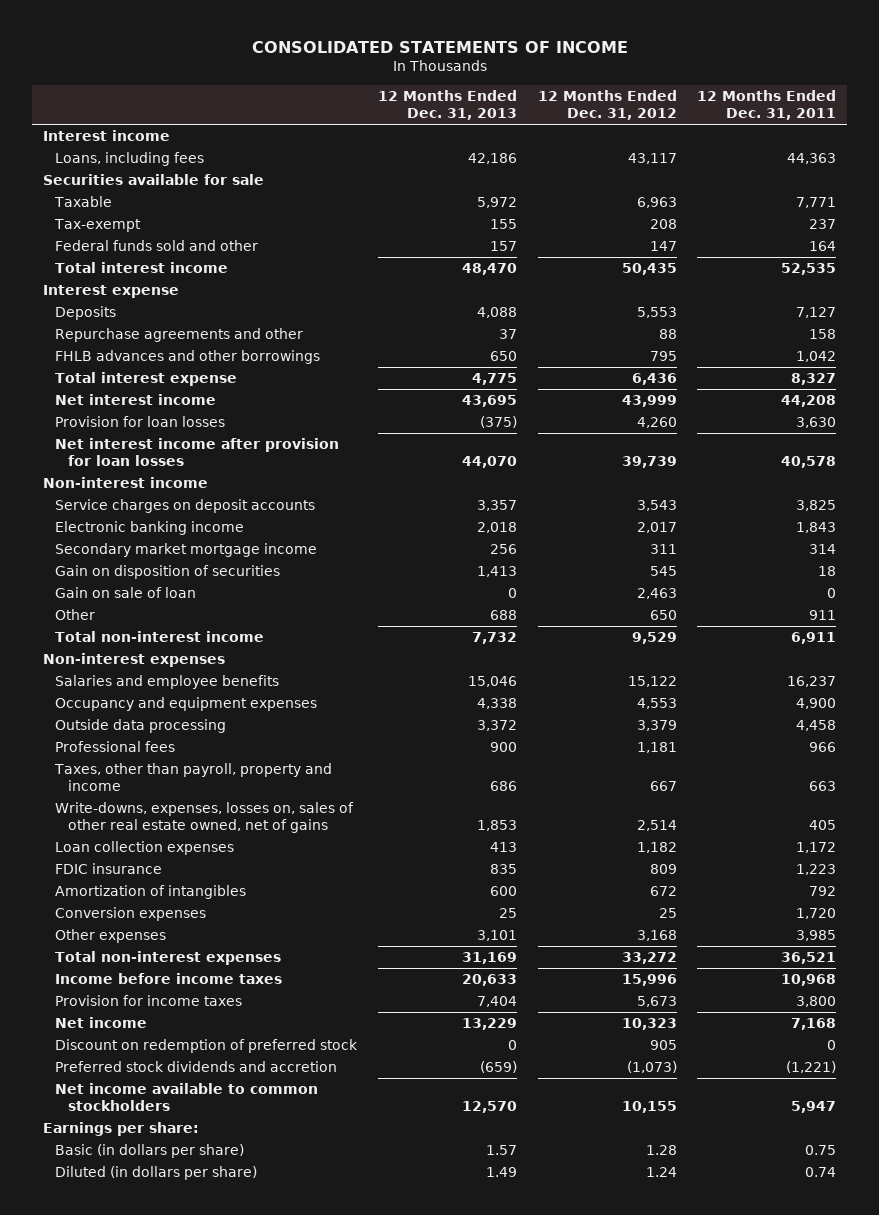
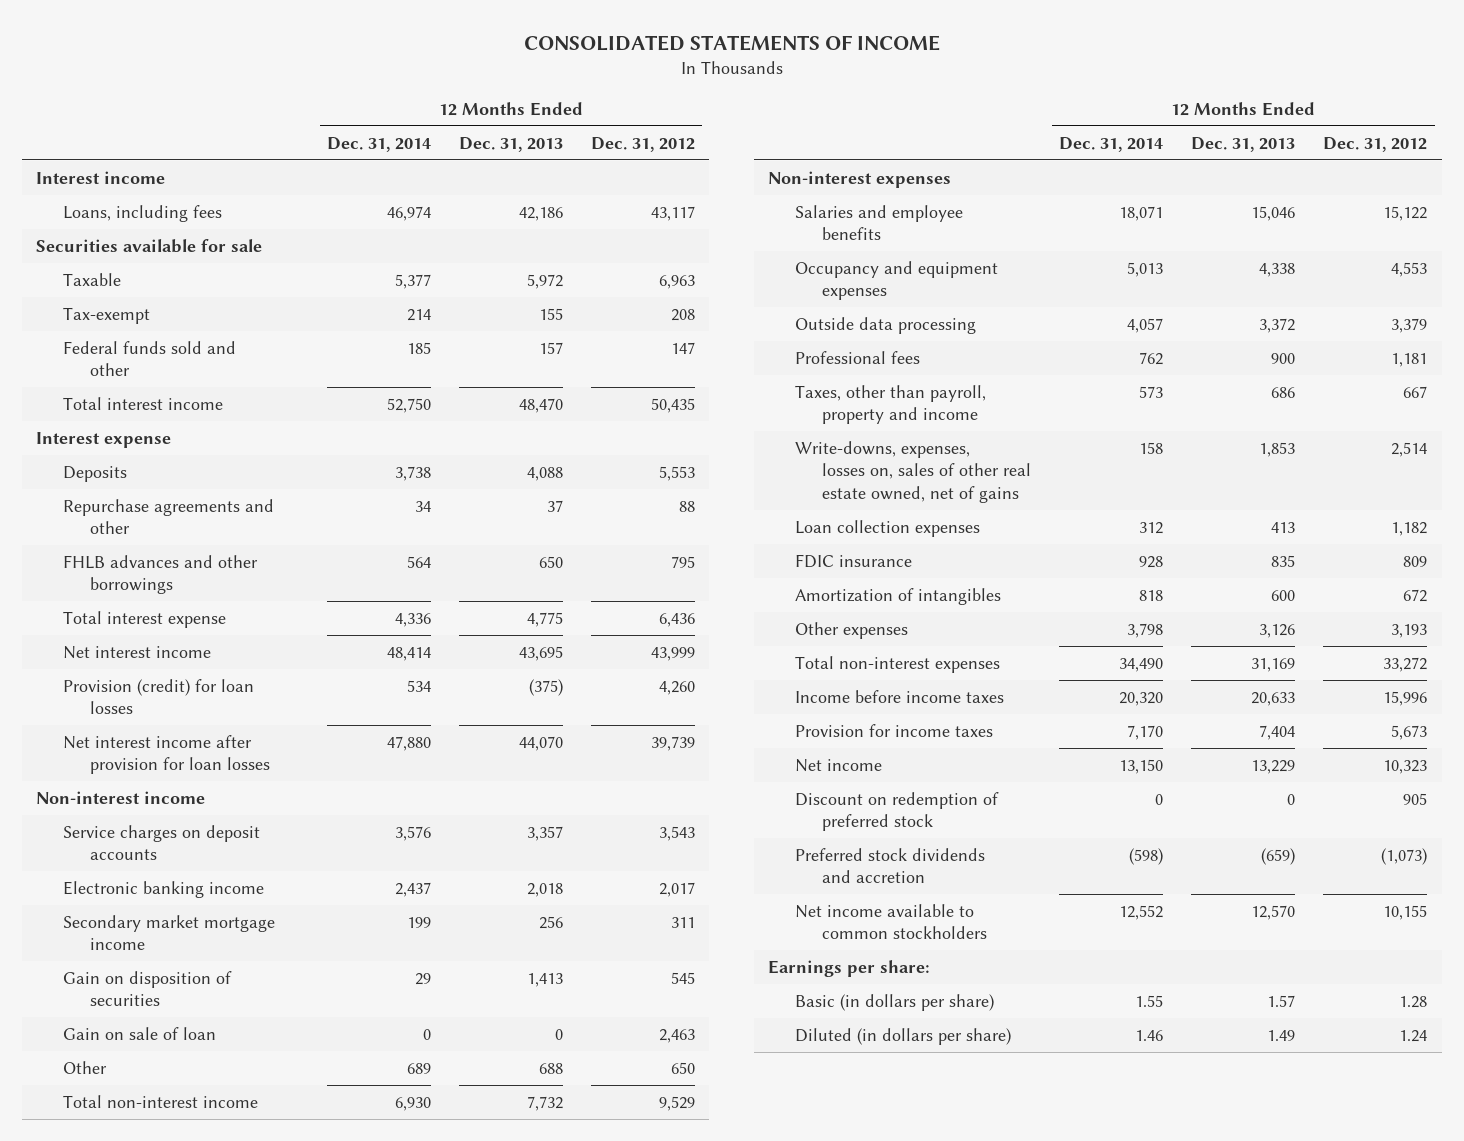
[697,90,837,120] 12 Months Ended Dec. 31, 2011 -> none
none -> [326,136,431,152] Dec. 31, 2014
[55,416,226,428] Provision for loan losses -> [63,678,255,715] Provision (credit) for loan losses
[55,907,207,922] Conversion expenses -> none
[476,930,517,942] 3,101 -> [1259,623,1296,638] 3,126
[636,930,677,942] 3,168 -> [1391,623,1428,638] 3,193

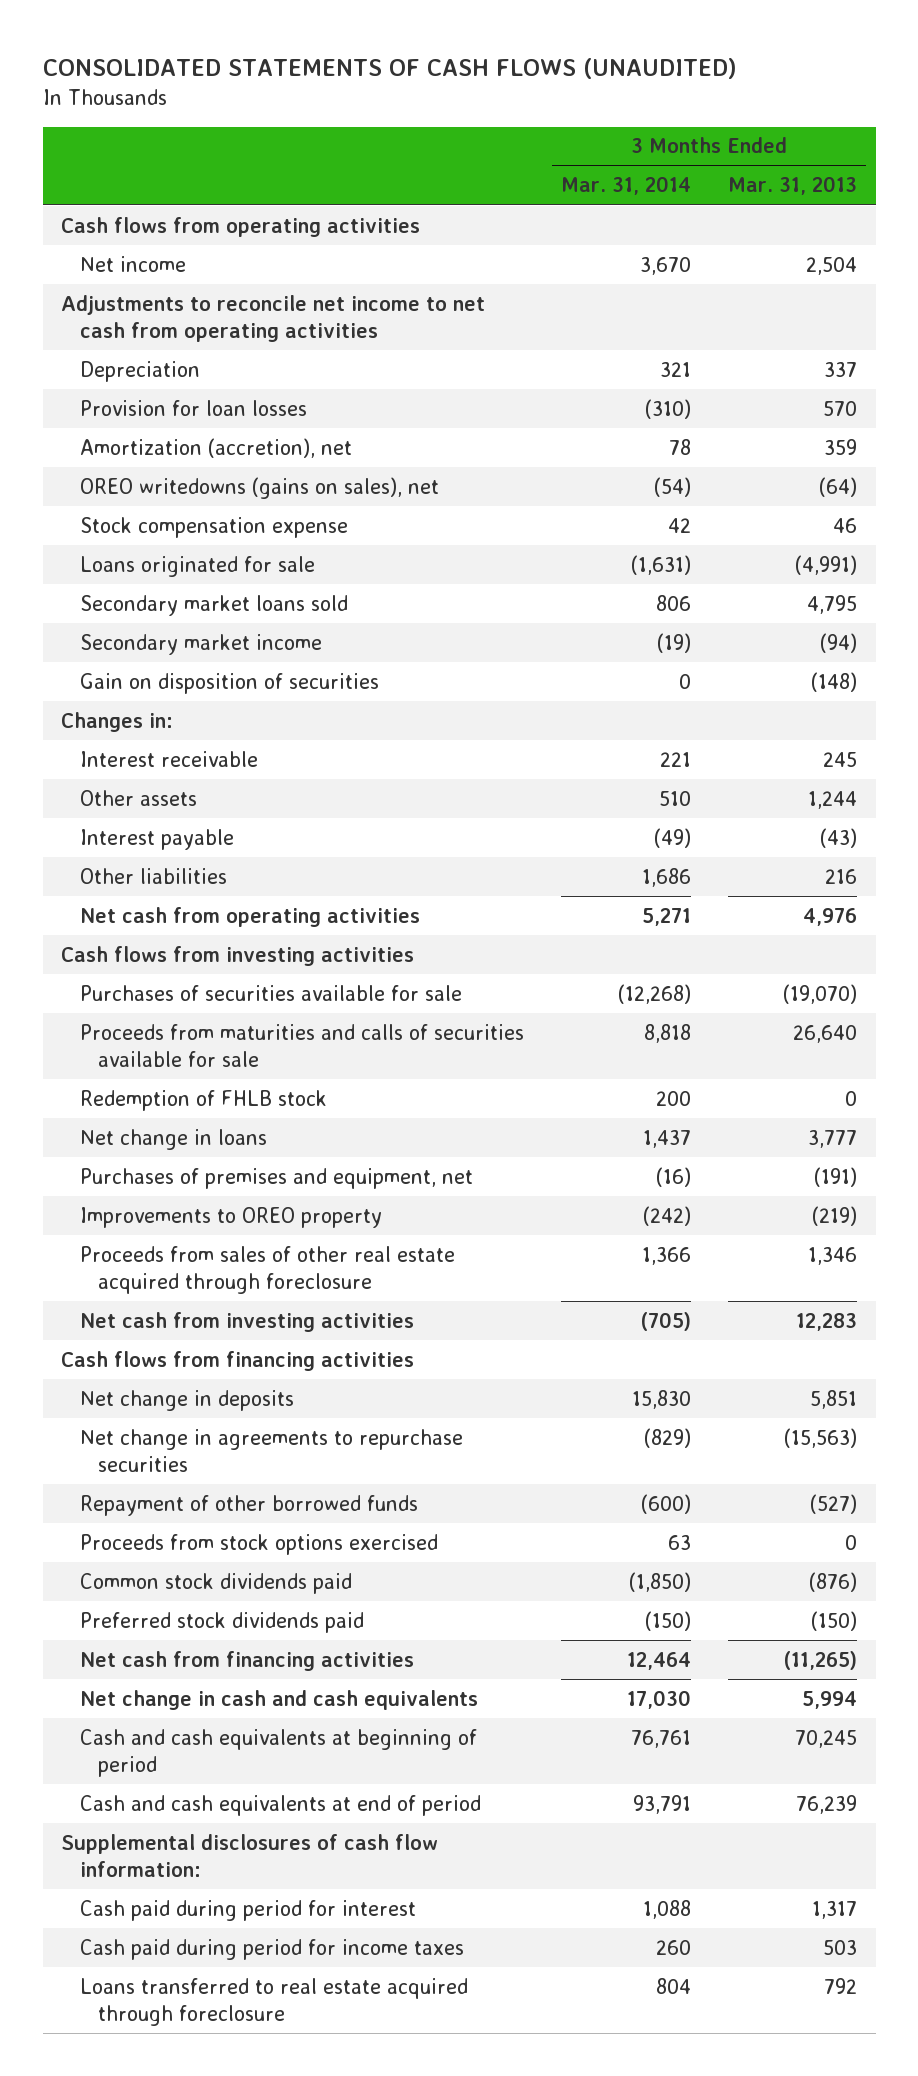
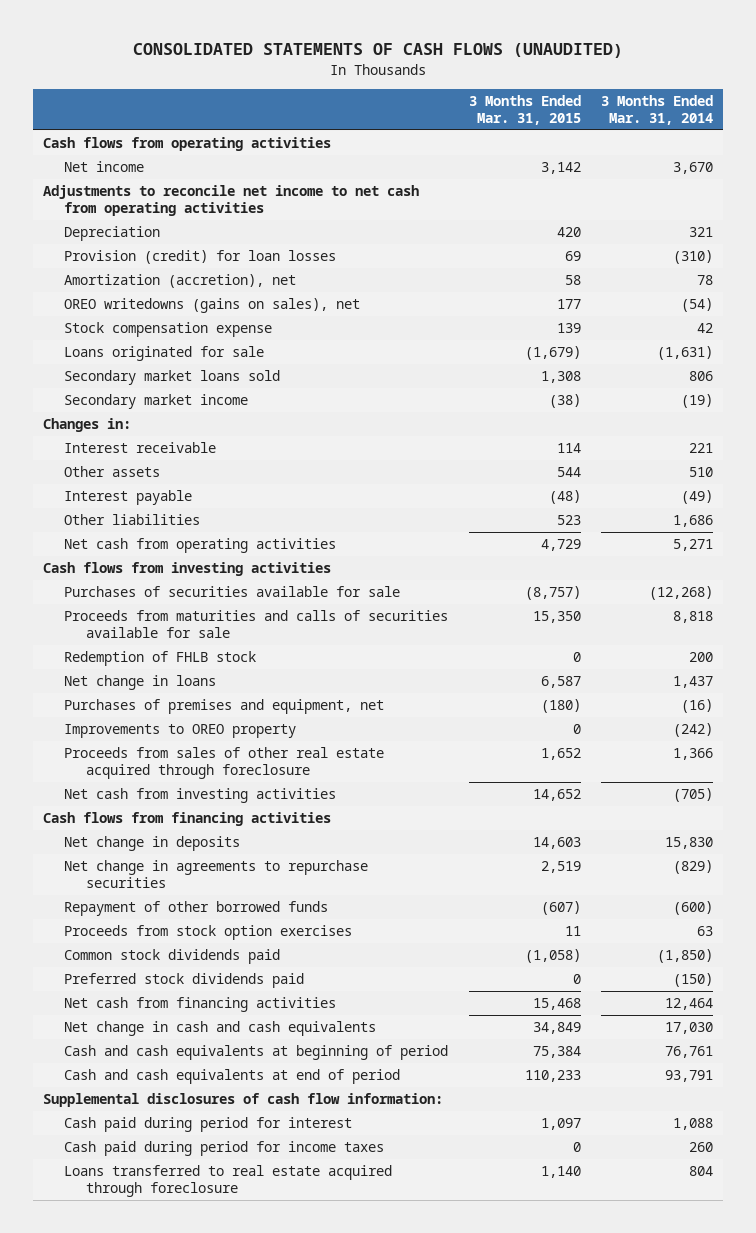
[728,176,858,196] Mar. 31, 2013 -> none
none -> [468,95,581,125] 3 Months Ended Mar. 31, 2015
[79,399,307,416] Provision for loan losses -> [64,250,337,265] Provision (credit) for loan losses
[79,672,379,694] Gain on disposition of securities -> none
[79,1533,438,1555] Proceeds from stock options exercised -> [64,925,353,941] Proceeds from stock option exercises

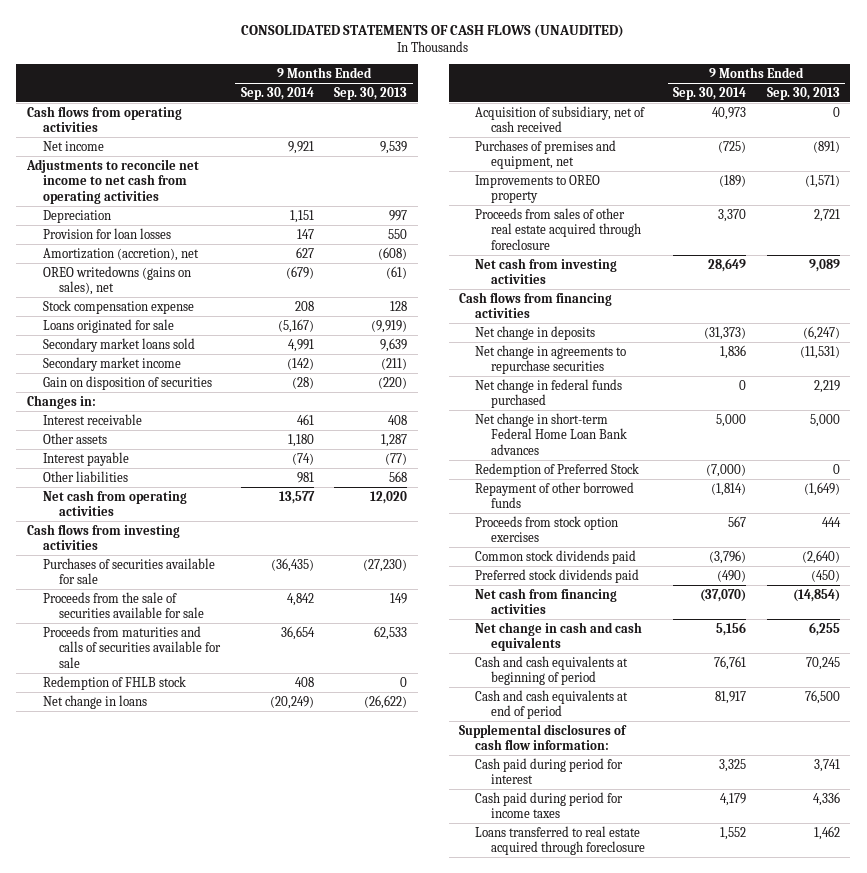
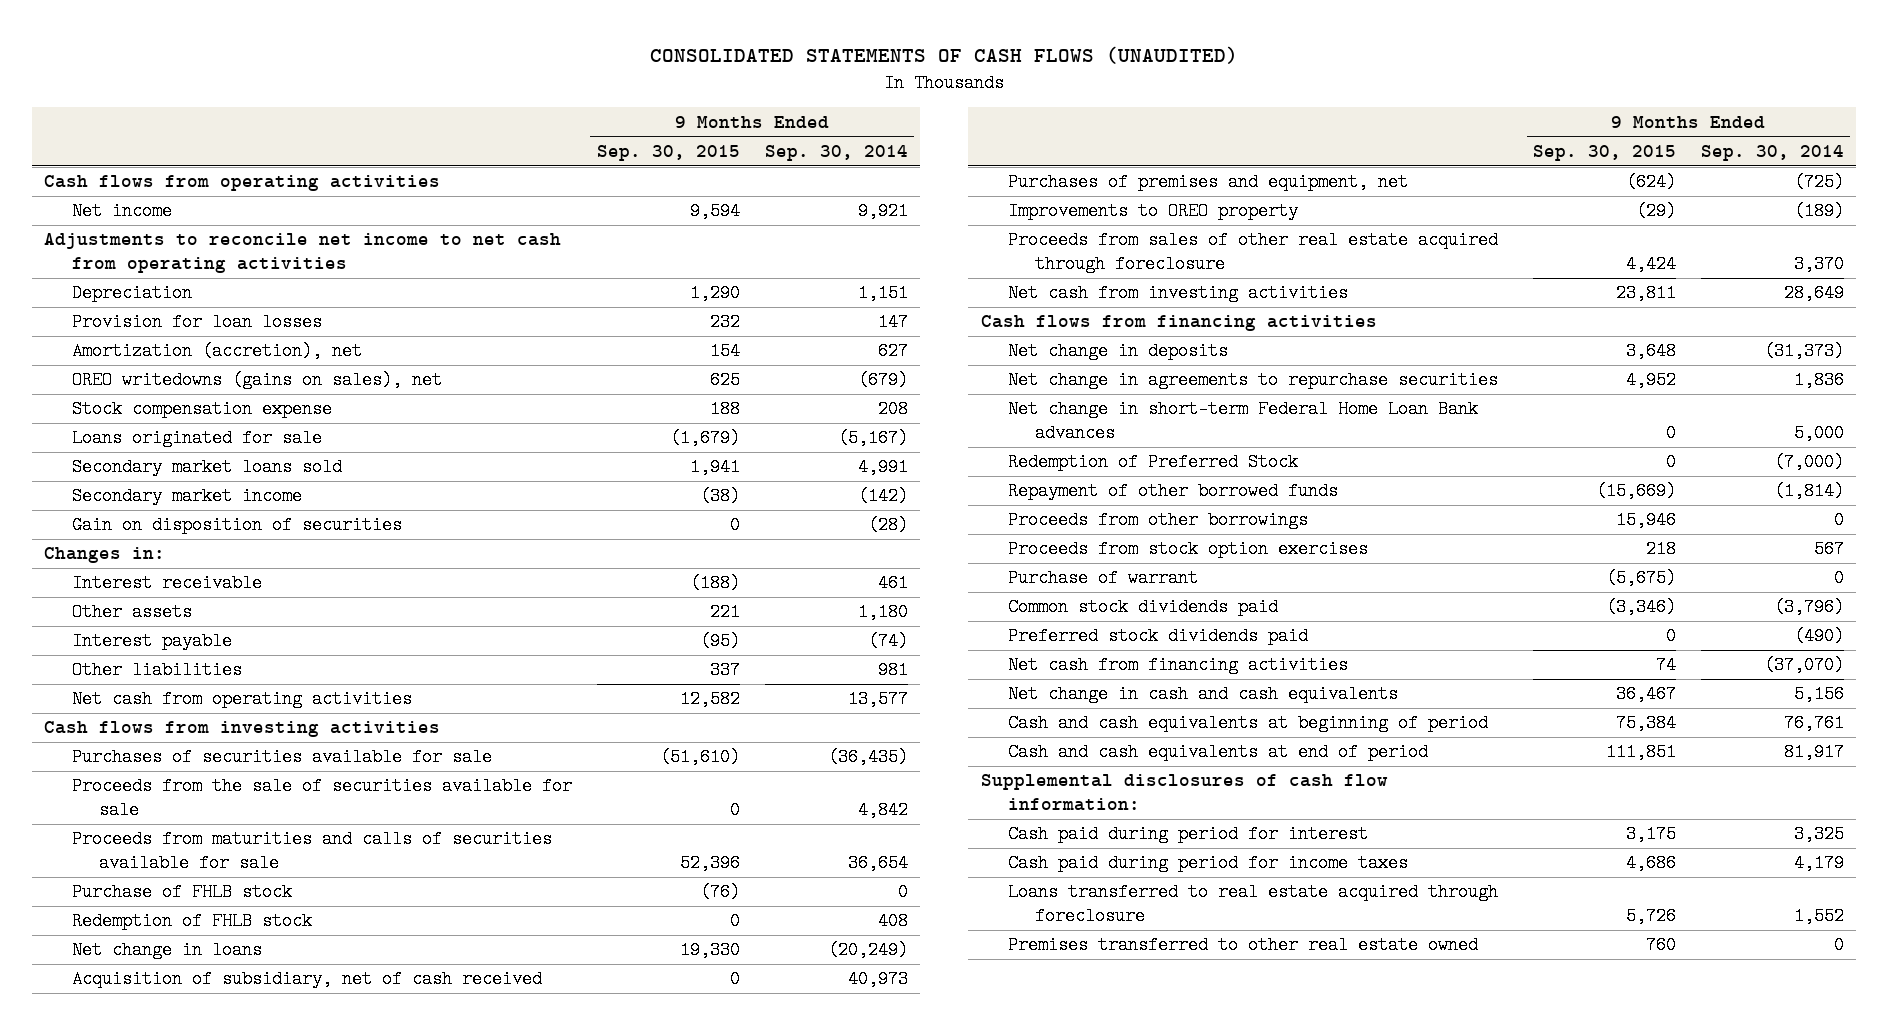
[334,86,408,100] Sep. 30, 2013 -> none
none -> [596,144,740,161] Sep. 30, 2015
none -> [71,883,292,902] Purchase of FHLB stock
[475,378,623,409] Net change in federal funds purchased -> none
none -> [1008,511,1309,530] Proceeds from other borrowings
none -> [1008,569,1199,588] Purchase of warrant
none -> [1008,936,1479,955] Premises transferred to other real estate owned

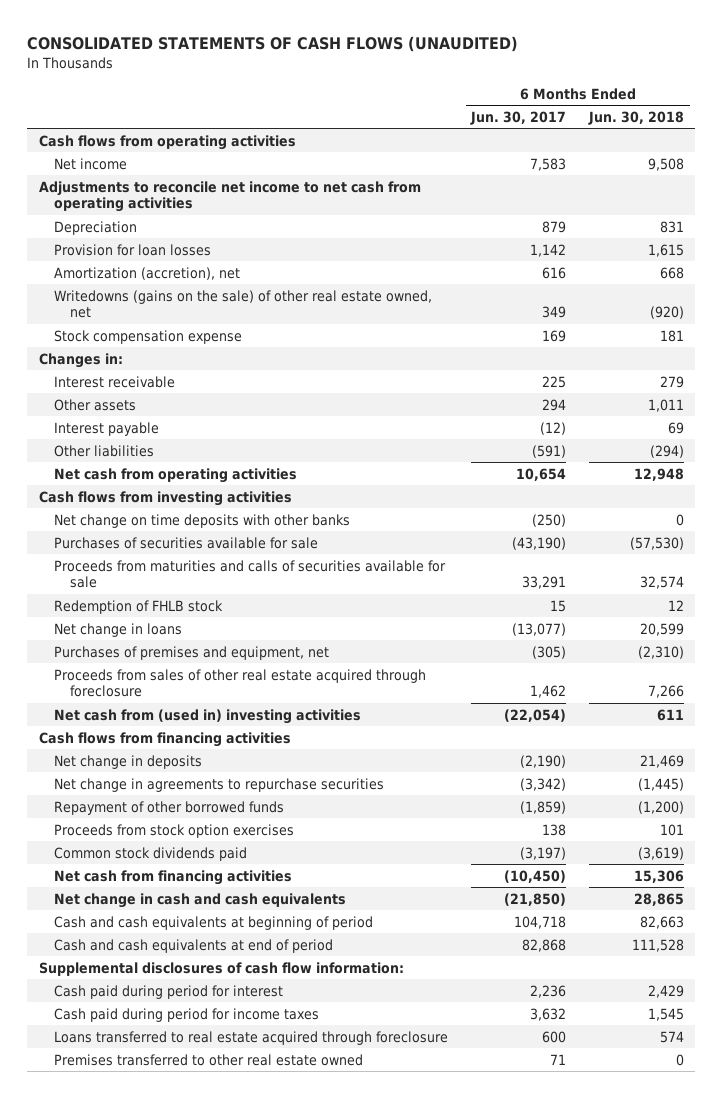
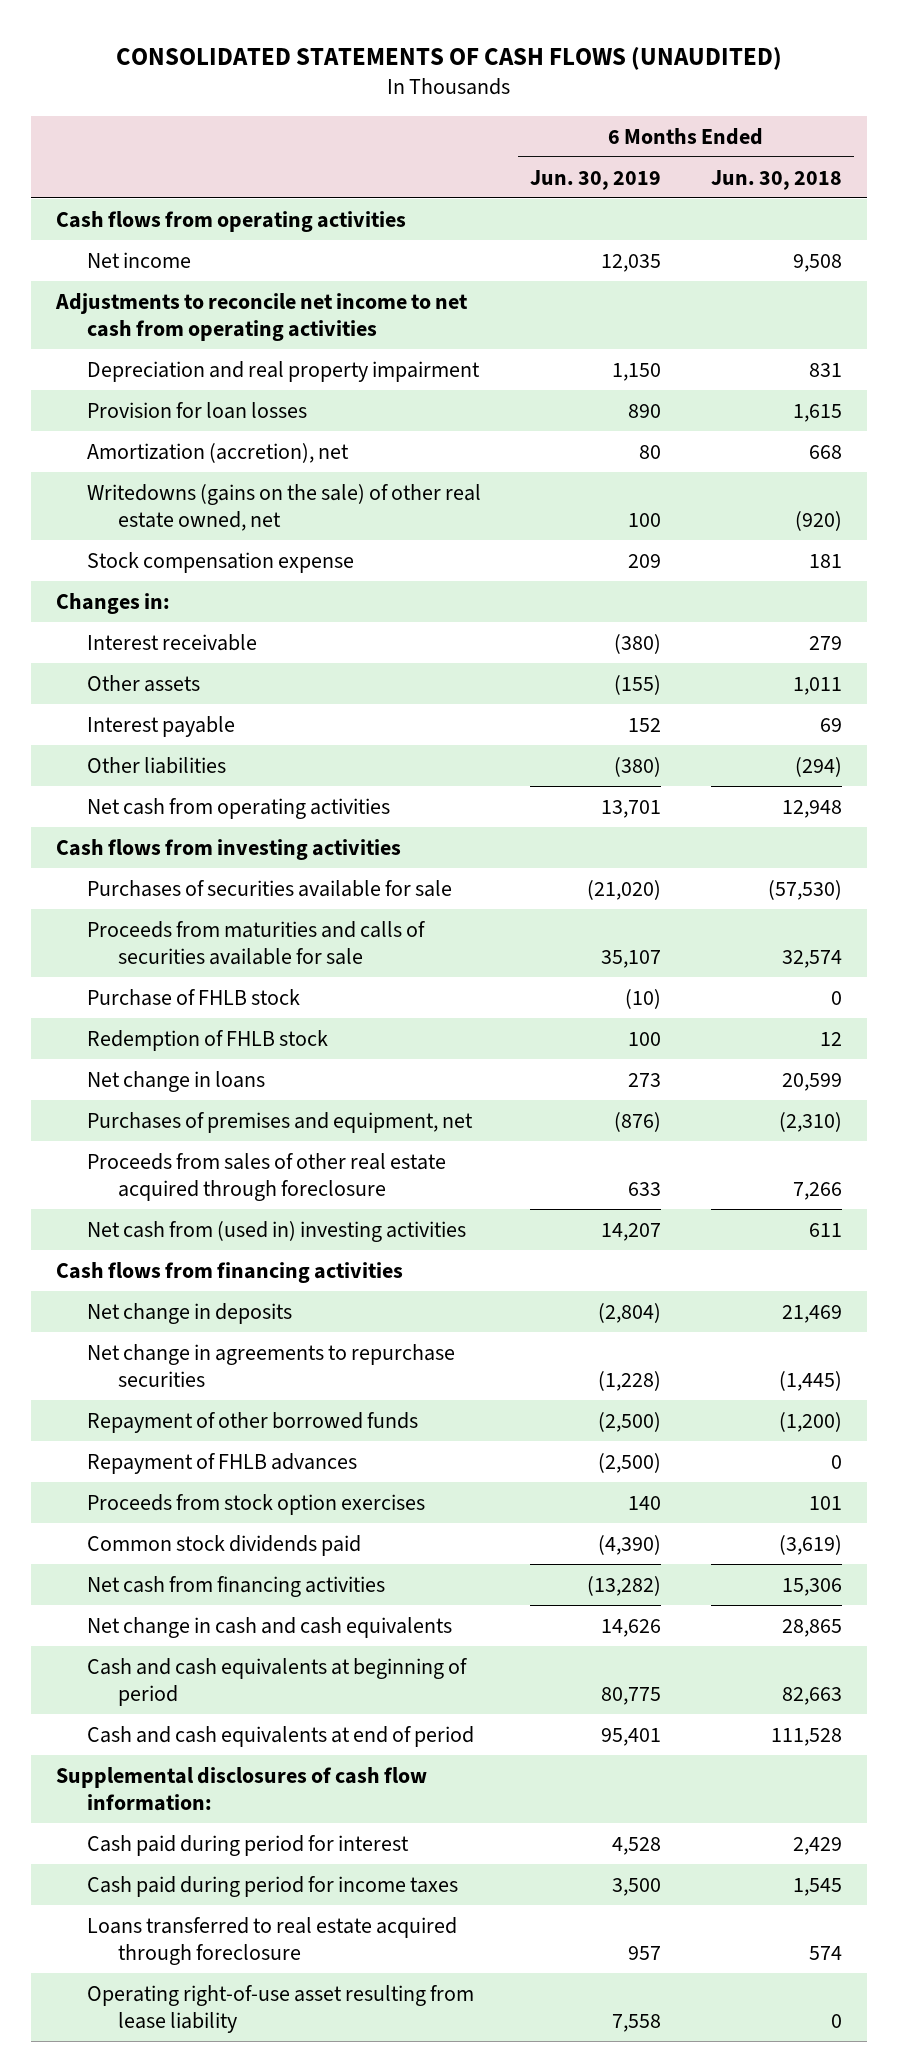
[470,110,567,125] Jun. 30, 2017 -> none
none -> [530,169,662,190] Jun. 30, 2019
[54,220,138,235] Depreciation -> [86,360,480,382] Depreciation and real property impairment
[54,513,351,528] Net change on time deposits with other banks -> none
none -> [86,988,300,1006] Purchase of FHLB stock
none -> [86,1452,357,1474] Repayment of FHLB advances
[54,1053,364,1066] Premises transferred to other real estate owned -> none
none -> [86,1984,474,2034] Operating right-of-use asset resulting from lease liability

